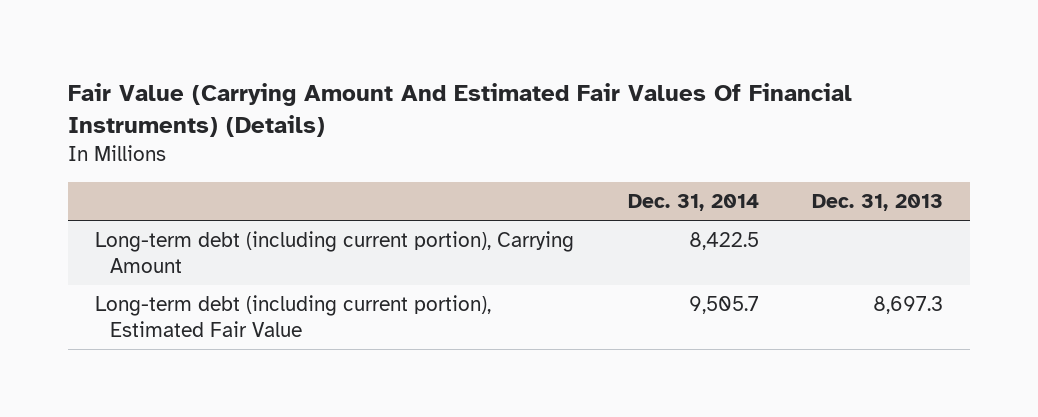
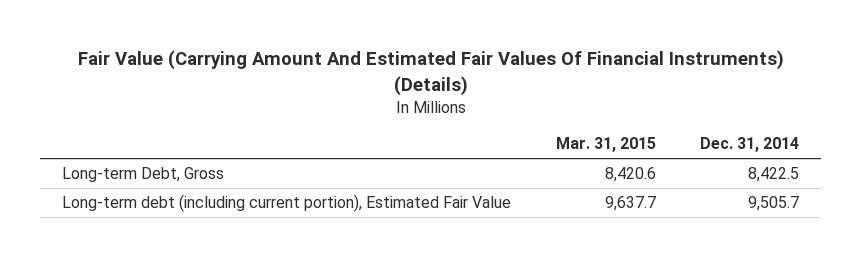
[812,194,944,212] Dec. 31, 2013 -> none
none -> [555,137,656,153] Mar. 31, 2015
[95,231,575,273] Long-term debt (including current portion), Carrying Amount -> [62,167,225,183] Long-term Debt, Gross

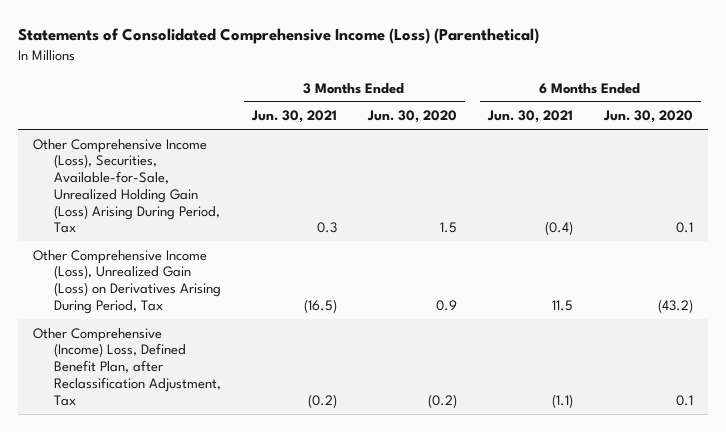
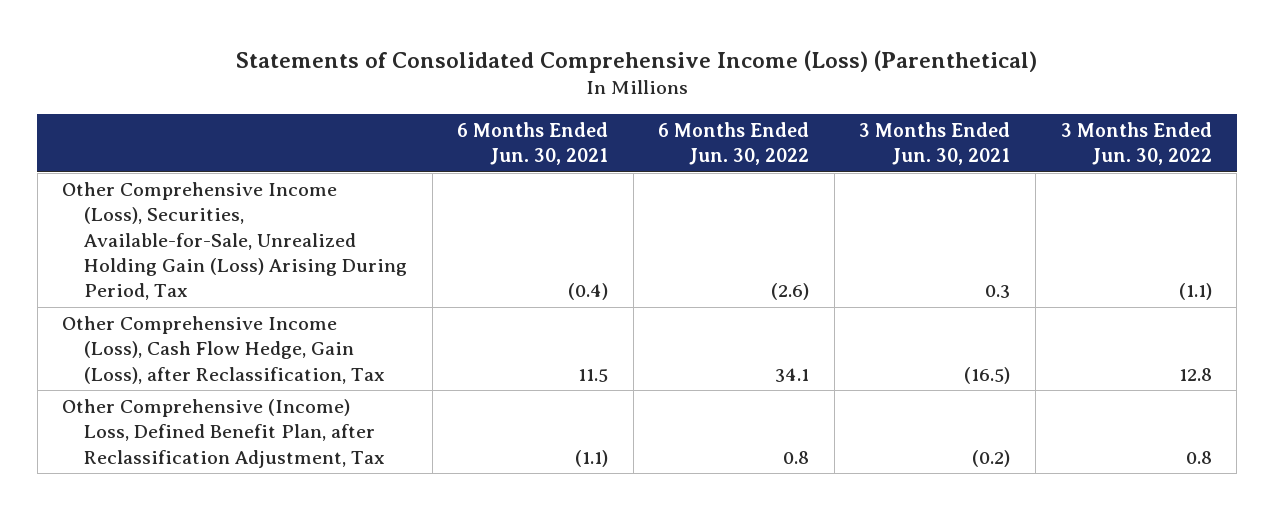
[366,110,457,124] Jun. 30, 2020 -> none
[602,110,693,124] Jun. 30, 2020 -> none
none -> [658,121,810,166] 6 Months Ended Jun. 30, 2022
none -> [1060,121,1212,166] 3 Months Ended Jun. 30, 2022
[33,249,221,314] Other Comprehensive Income (Loss), Unrealized Gain (Loss) on Derivatives Arising During Period, Tax -> [62,316,386,384] Other Comprehensive Income (Loss), Cash Flow Hedge, Gain (Loss), after Reclassification, Tax

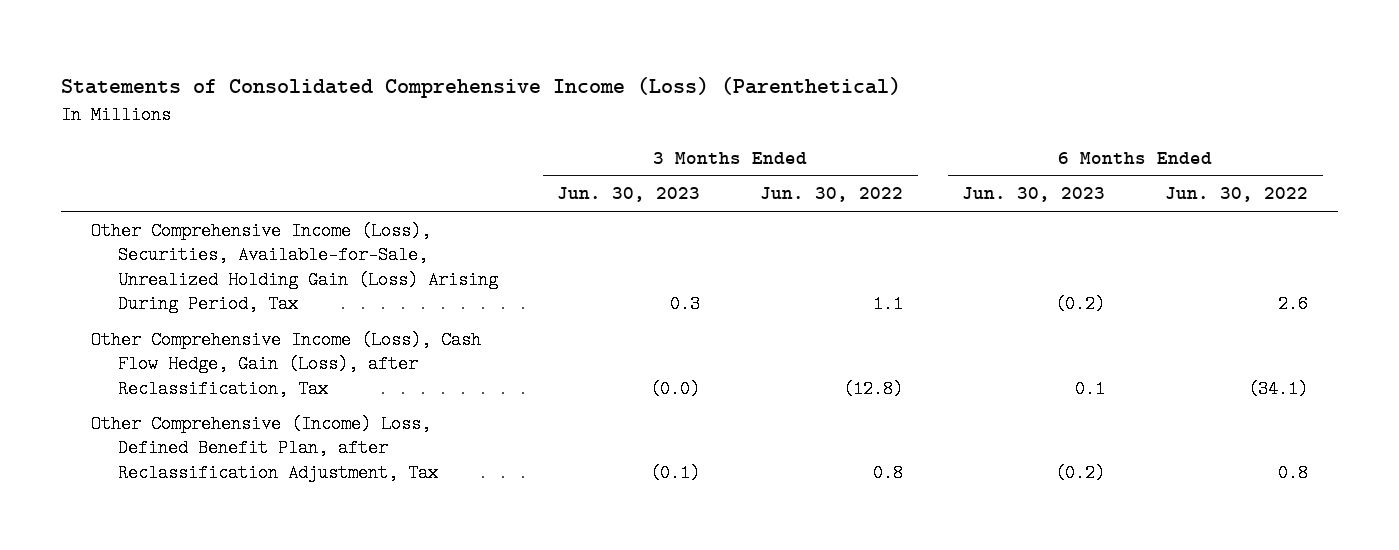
[457,121,609,166] 6 Months Ended Jun. 30, 2021 -> none
[859,121,1011,166] 3 Months Ended Jun. 30, 2021 -> none
none -> [557,187,701,203] Jun. 30, 2023
none -> [962,187,1106,203] Jun. 30, 2023
[771,282,810,300] (2.6) -> [1277,295,1308,314] 2.6
[1178,282,1212,300] (1.1) -> [872,295,903,314] 1.1
[775,367,810,382] 34.1 -> [1247,379,1308,398] (34.1)
[1178,367,1212,381] 12.8 -> [842,379,903,398] (12.8)

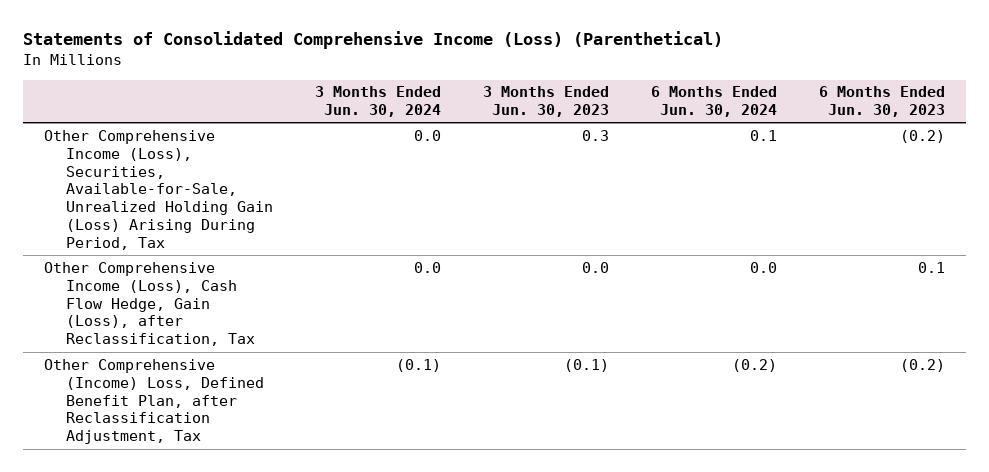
[759,187,903,203] Jun. 30, 2022 -> none
[1164,187,1308,203] Jun. 30, 2022 -> none
none -> [314,86,441,118] 3 Months Ended Jun. 30, 2024
none -> [651,86,778,118] 6 Months Ended Jun. 30, 2024
[650,379,701,398] (0.0) -> [581,261,609,273] 0.0

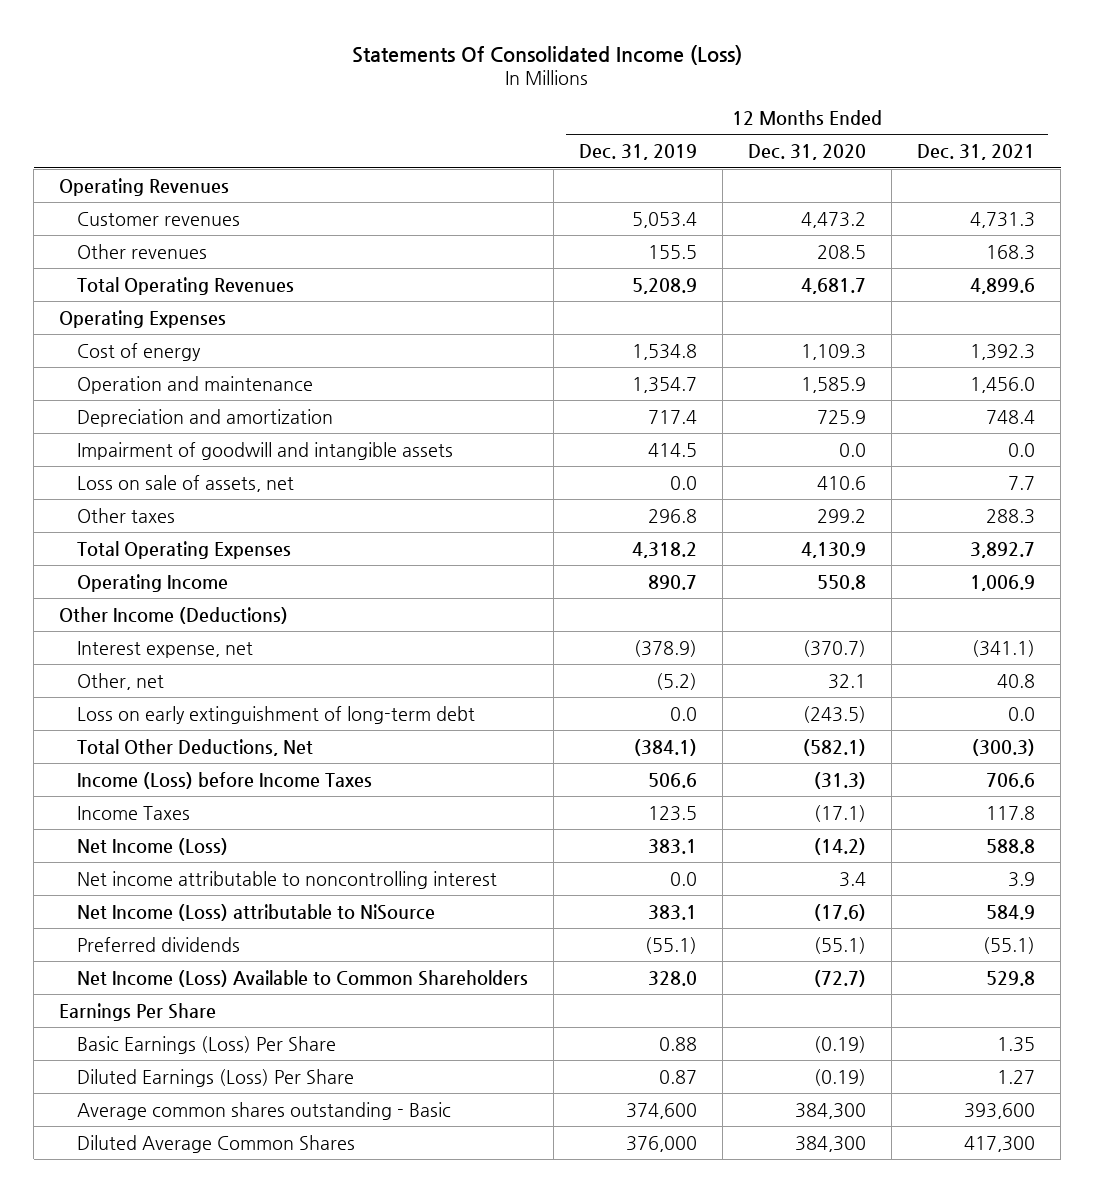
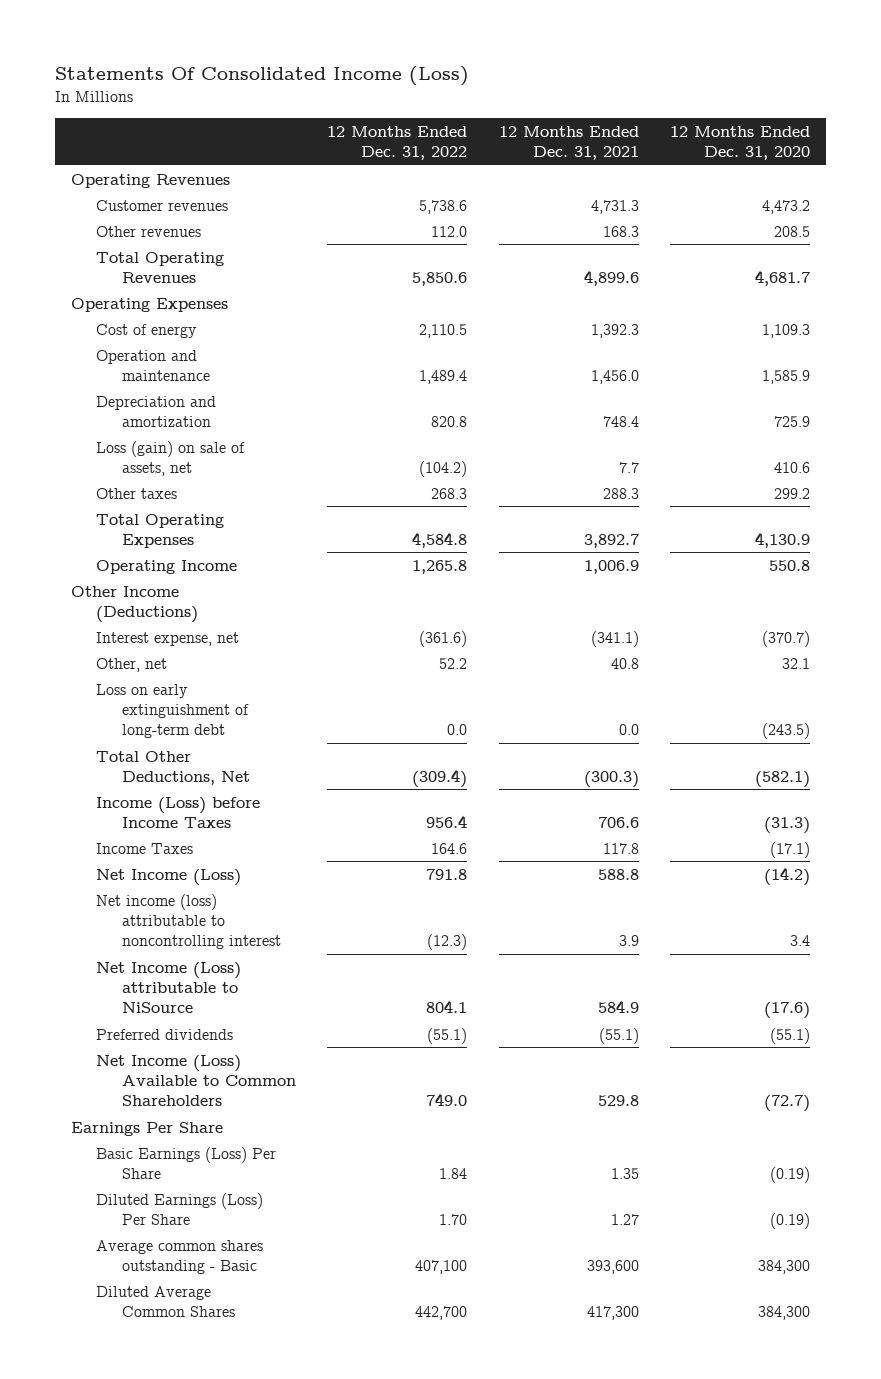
[578,144,697,161] Dec. 31, 2019 -> none
none -> [327,126,468,161] 12 Months Ended Dec. 31, 2022
[76,441,453,460] Impairment of goodwill and intangible assets -> none
[76,474,294,492] Loss on sale of assets, net -> [96,440,246,476] Loss (gain) on sale of assets, net
[76,870,497,889] Net income attributable to noncontrolling interest -> [96,893,281,949] Net income (loss) attributable to noncontrolling interest

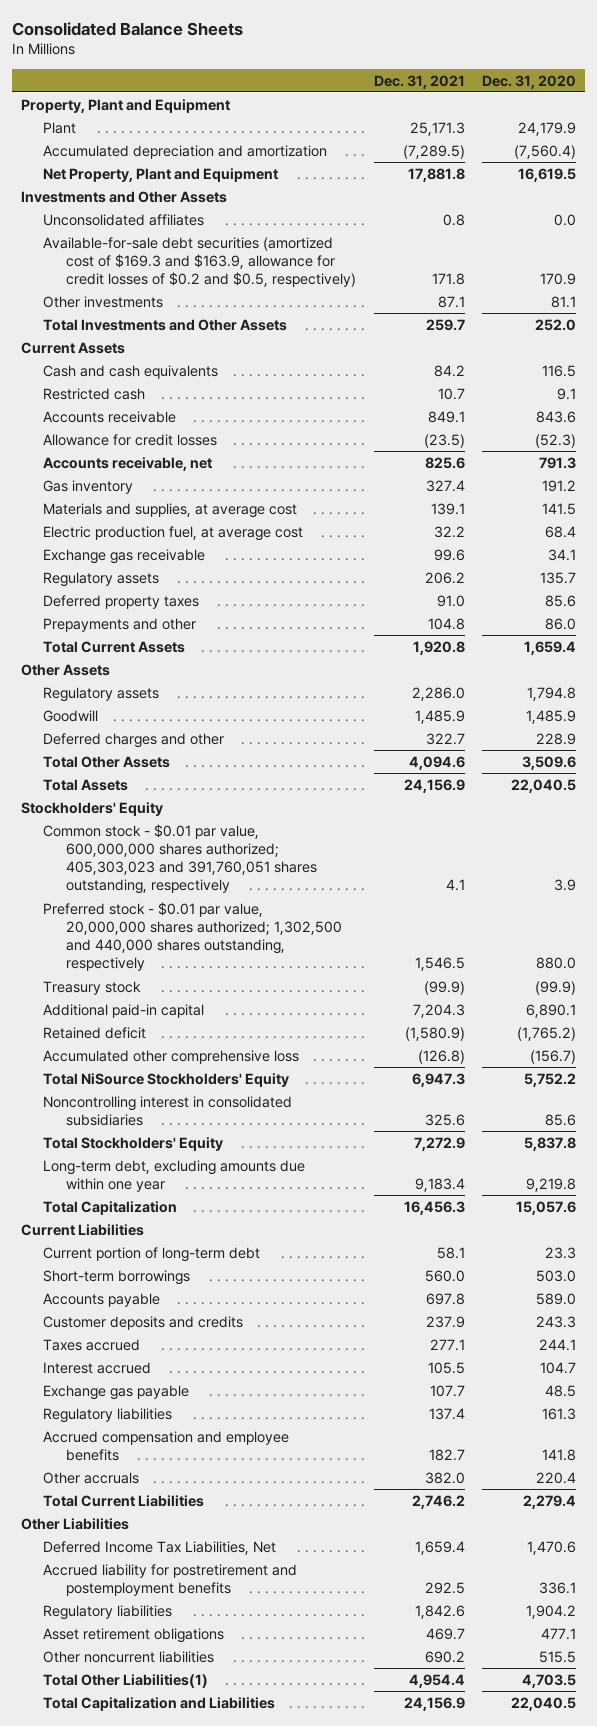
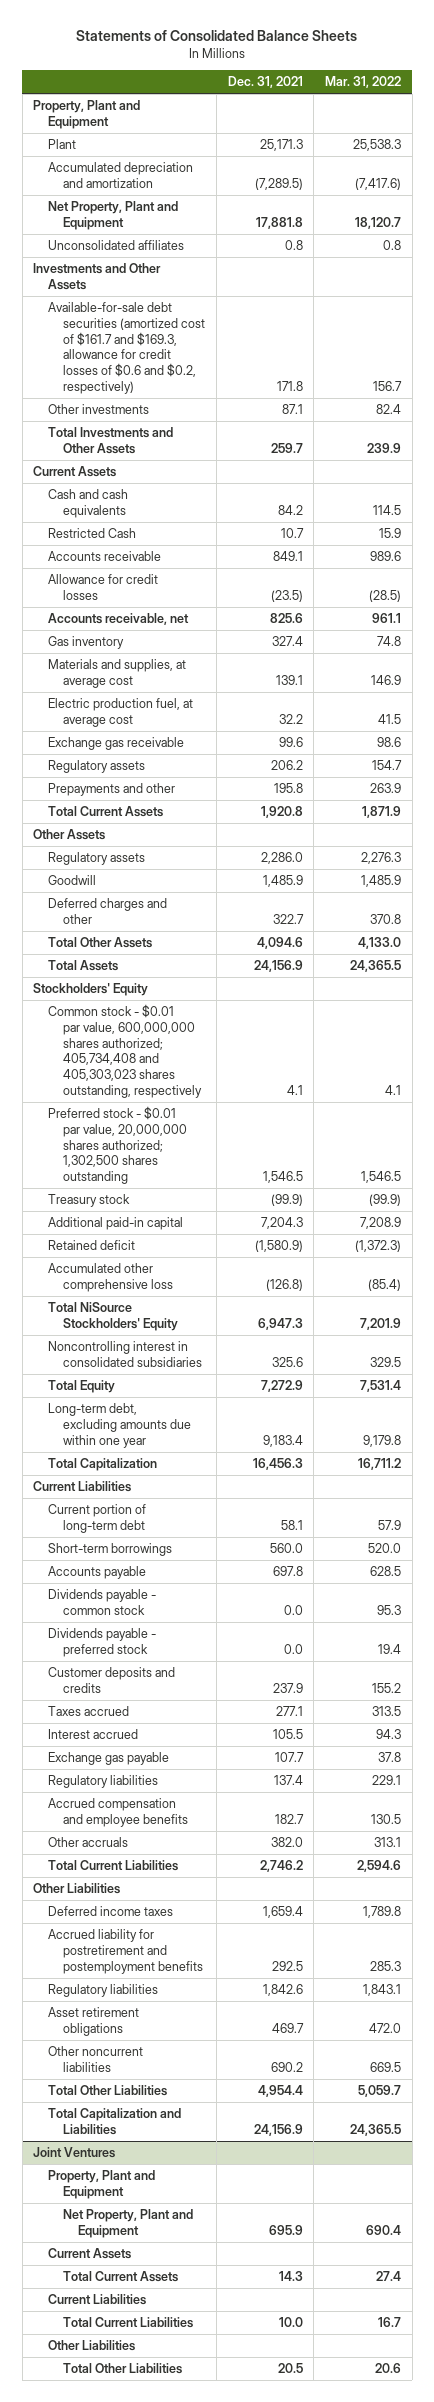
[11,21,243,36] Consolidated Balance Sheets -> [76,30,358,42] Statements of Consolidated Balance Sheets
[482,74,577,89] Dec. 31, 2020 -> none
none -> [324,76,401,89] Mar. 31, 2022
[20,190,227,203] Investments and Other Assets -> [33,262,162,290] Investments and Other Assets
[43,236,357,288] Available-for-sale debt securities (amortized cost of $169.3 and $163.9, allowance for credit losses of $0.2 and $0.5, respectively) -> [48,301,206,395] Available-for-sale debt securities (amortized cost of $161.7 and $169.3, allowance for credit losses of $0.6 and $0.2, respectively)
[43,387,146,400] Restricted cash -> [48,527,137,538] Restricted Cash
[43,594,200,609] Deferred property taxes -> none
[427,617,465,630] 104.8 -> [273,782,303,793] 195.8
[43,823,318,895] Common stock - $0.01 par value, 600,000,000 shares authorized; 405,303,023 and 391,760,051 shares outstanding, respectively -> [48,1003,203,1099] Common stock - $0.01 par value, 600,000,000 shares authorized; 405,734,408 and 405,303,023 shares outstanding, respectively
[43,901,343,972] Preferred stock - $0.01 par value, 20,000,000 shares authorized; 1,302,500 and 440,000 shares outstanding, respectively -> [48,1105,188,1185] Preferred stock - $0.01 par value, 20,000,000 shares authorized; 1,302,500 shares outstanding
[43,1136,224,1151] Total Stockholders' Equity -> [48,1379,116,1393] Total Equity
none -> [48,1588,157,1615] Dividends payable - common stock
none -> [48,1627,157,1657] Dividends payable - preferred stock
[43,1540,277,1555] Deferred Income Tax Liabilities, Net -> [48,1905,174,1916] Deferred income taxes
[43,1673,209,1688] Total Other Liabilities(1) -> [48,2084,168,2096] Total Other Liabilities
none -> [33,2146,116,2158] Joint Ventures
none -> [48,2169,156,2199] Property, Plant and Equipment
none -> [63,2208,194,2238] Net Property, Plant and Equipment
none -> [48,2247,132,2259] Current Assets
none -> [63,2270,179,2282] Total Current Assets
none -> [48,2293,147,2305] Current Liabilities
none -> [63,2316,194,2328] Total Current Liabilities
none -> [48,2339,136,2351] Other Liabilities
none -> [63,2362,183,2374] Total Other Liabilities

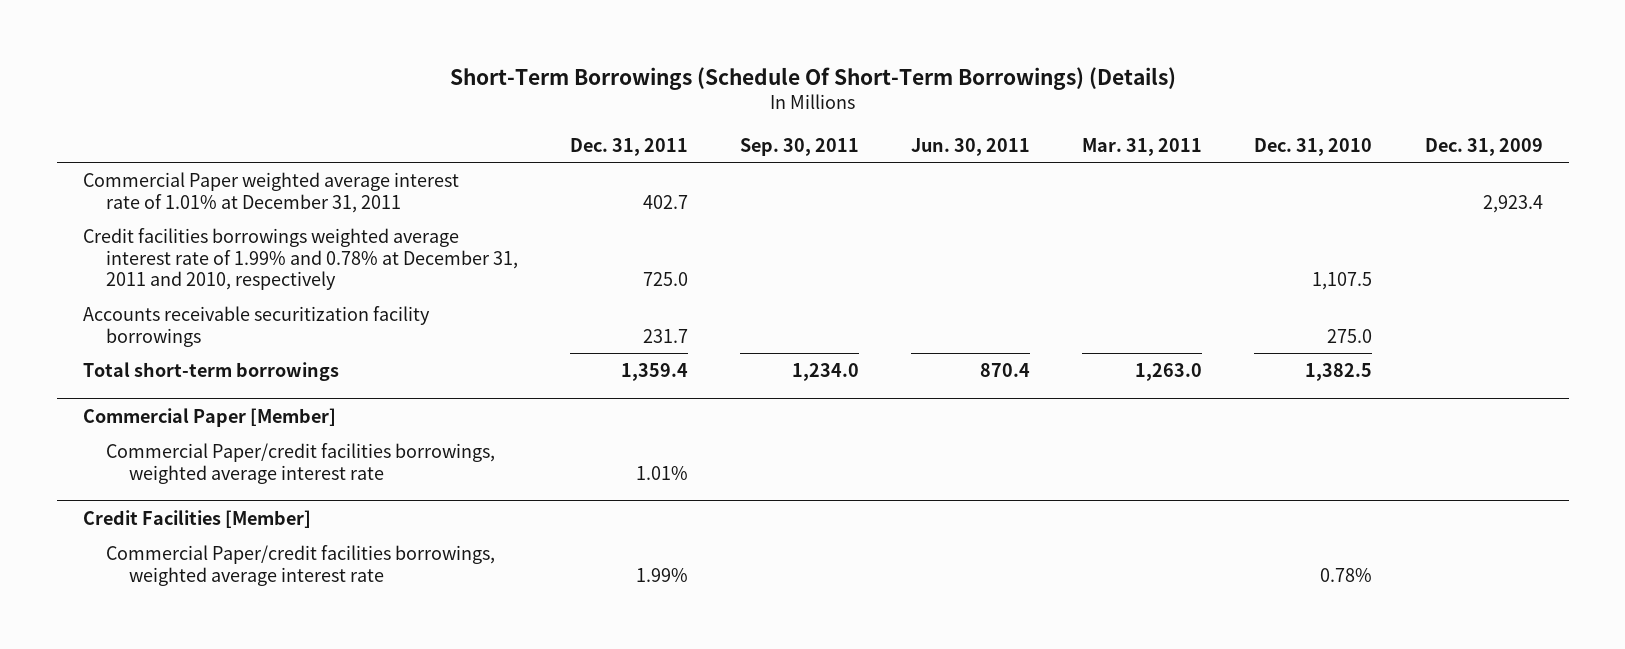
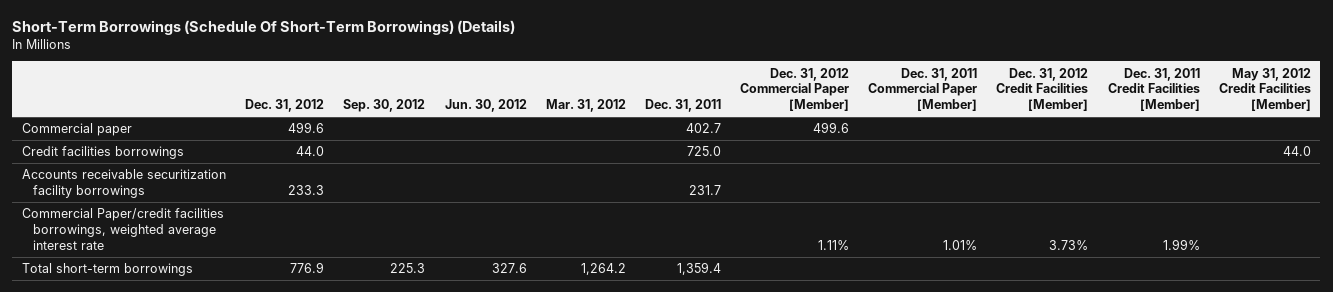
[740,137,860,156] Sep. 30, 2011 -> none
[911,137,1031,156] Jun. 30, 2011 -> none
[1082,137,1203,156] Mar. 31, 2011 -> none
[1254,137,1373,156] Dec. 31, 2010 -> none
[1424,137,1543,156] Dec. 31, 2009 -> none
none -> [245,99,325,113] Dec. 31, 2012
none -> [343,99,426,113] Sep. 30, 2012
none -> [444,99,527,113] Jun. 30, 2012
none -> [545,99,626,113] Mar. 31, 2012
none -> [740,67,850,112] Dec. 31, 2012 Commercial Paper [Member]
none -> [868,67,978,112] Dec. 31, 2011 Commercial Paper [Member]
none -> [996,67,1089,112] Dec. 31, 2012 Credit Facilities [Member]
none -> [1107,67,1200,112] Dec. 31, 2011 Credit Facilities [Member]
none -> [1218,67,1311,112] May 31, 2012 Credit Facilities [Member]
[82,172,459,213] Commercial Paper weighted average interest rate of 1.01% at December 31, 2011 -> [22,123,133,137] Commercial paper
[82,228,518,290] Credit facilities borrowings weighted average interest rate of 1.99% and 0.78% at December 31, 2011 and 2010, respectively -> [22,146,185,160] Credit facilities borrowings
none -> [22,208,225,250] Commercial Paper/credit facilities borrowings, weighted average interest rate
[82,407,336,427] Commercial Paper [Member] -> none
[105,443,495,484] Commercial Paper/credit facilities borrowings, weighted average interest rate -> none
[82,509,311,528] Credit Facilities [Member] -> none
[105,545,495,586] Commercial Paper/credit facilities borrowings, weighted average interest rate -> none

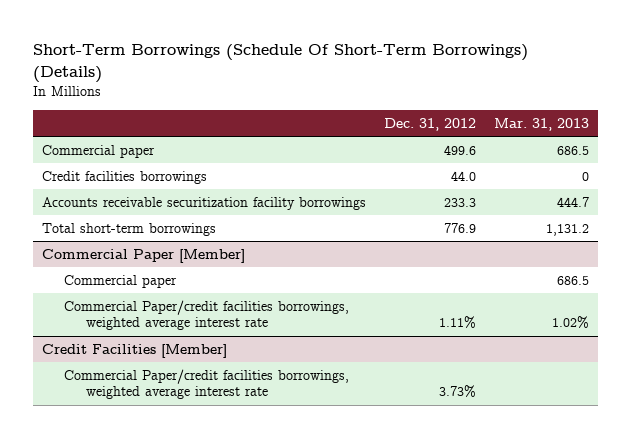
[343,99,426,113] Sep. 30, 2012 -> none
[444,99,527,113] Jun. 30, 2012 -> none
[545,99,626,113] Mar. 31, 2012 -> none
[644,99,721,113] Dec. 31, 2011 -> none
[740,67,850,112] Dec. 31, 2012 Commercial Paper [Member] -> none
[868,67,978,112] Dec. 31, 2011 Commercial Paper [Member] -> none
[996,67,1089,112] Dec. 31, 2012 Credit Facilities [Member] -> none
[1107,67,1200,112] Dec. 31, 2011 Credit Facilities [Member] -> none
[1218,67,1311,112] May 31, 2012 Credit Facilities [Member] -> none
none -> [494,118,590,132] Mar. 31, 2013
[22,208,225,250] Commercial Paper/credit facilities borrowings, weighted average interest rate -> none
none -> [42,249,246,264] Commercial Paper [Member]
none -> [63,275,177,289] Commercial paper
none -> [63,300,349,331] Commercial Paper/credit facilities borrowings, weighted average interest rate
none -> [42,344,228,359] Credit Facilities [Member]
none -> [63,369,349,400] Commercial Paper/credit facilities borrowings, weighted average interest rate

